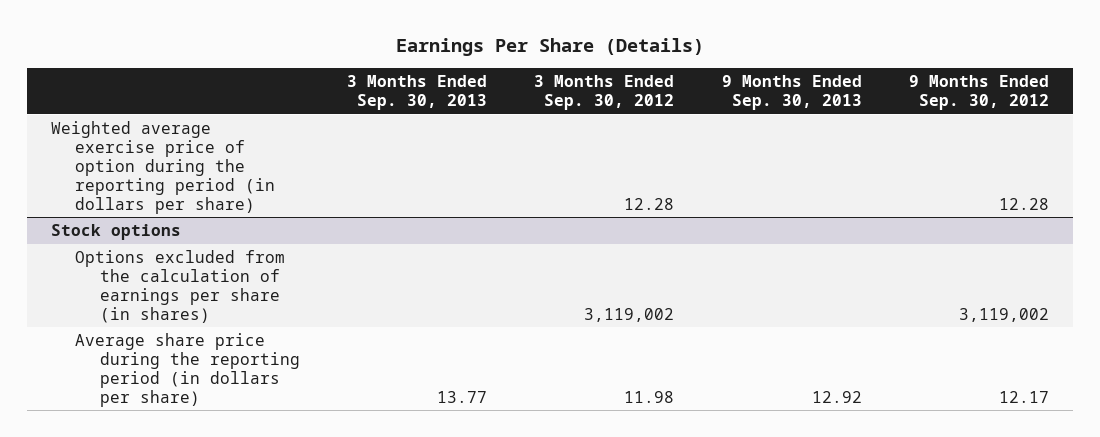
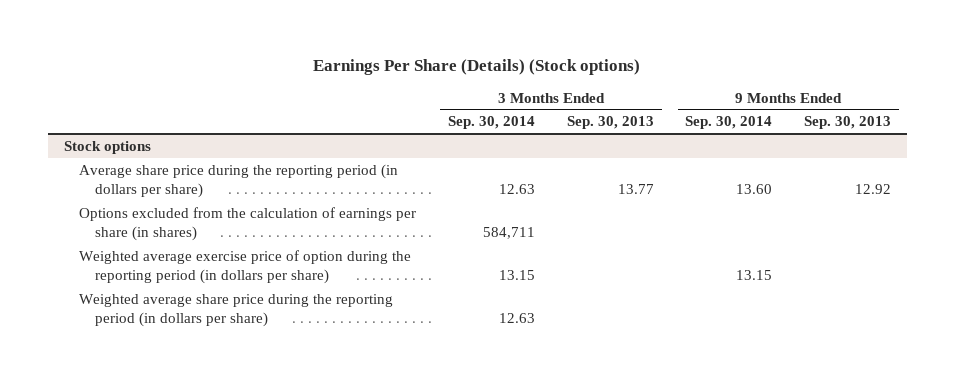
[395,38,704,57] Earnings Per Share (Details) -> [313,58,641,75] Earnings Per Share (Details) (Stock options)
[534,75,675,111] 3 Months Ended Sep. 30, 2012 -> none
[909,75,1050,111] 9 Months Ended Sep. 30, 2012 -> none
none -> [447,116,535,130] Sep. 30, 2014
none -> [685,116,773,130] Sep. 30, 2014
[50,121,276,214] Weighted average exercise price of option during the reporting period (in dollars per share) -> none
[75,250,286,323] Options excluded from the calculation of earnings per share (in shares) -> [79,206,417,241] Options excluded from the calculation of earnings per share (in shares)
none -> [79,249,412,284] Weighted average exercise price of option during the reporting period (in dollars per share)
none -> [79,293,394,327] Weighted average share price during the reporting period (in dollars per share)

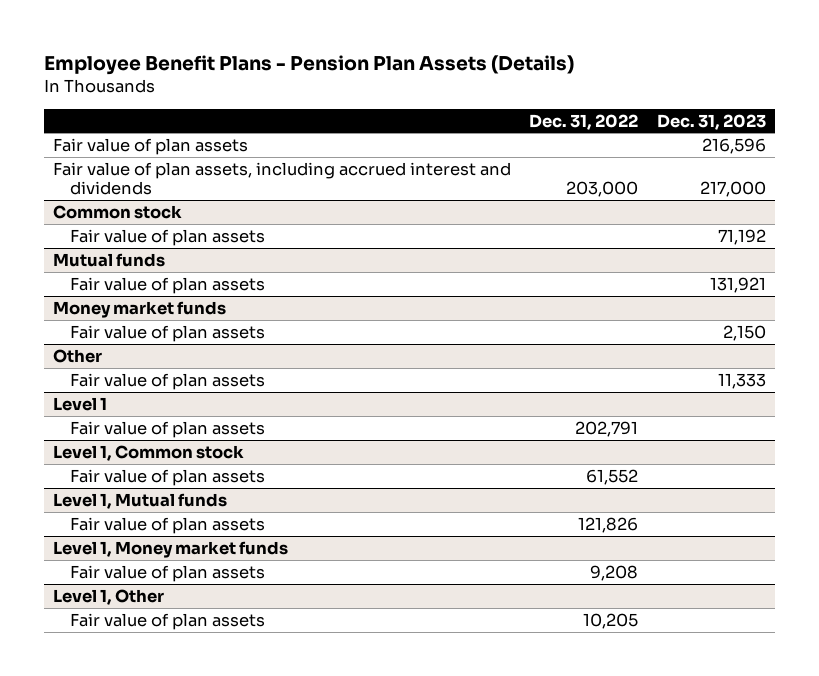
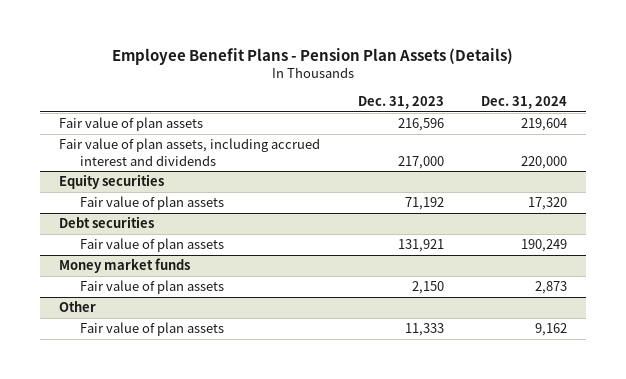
[529,113,639,130] Dec. 31, 2022 -> none
none -> [481,96,568,110] Dec. 31, 2024
[52,204,182,219] Common stock -> [59,174,165,190] Equity securities
[52,252,165,267] Mutual funds -> [59,216,155,229] Debt securities
[52,396,107,411] Level 1 -> none
[70,420,266,438] Fair value of plan assets -> none
[52,444,244,461] Level 1, Common stock -> none
[70,468,266,486] Fair value of plan assets -> none
[52,492,227,509] Level 1, Mutual funds -> none
[70,516,266,534] Fair value of plan assets -> none
[52,540,288,558] Level 1, Money market funds -> none
[70,564,266,582] Fair value of plan assets -> none
[52,588,164,605] Level 1, Other -> none
[70,612,266,630] Fair value of plan assets -> none

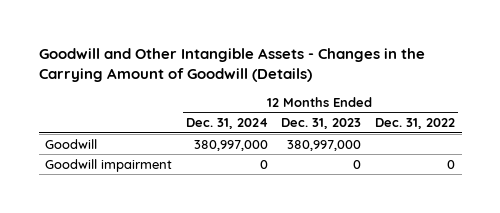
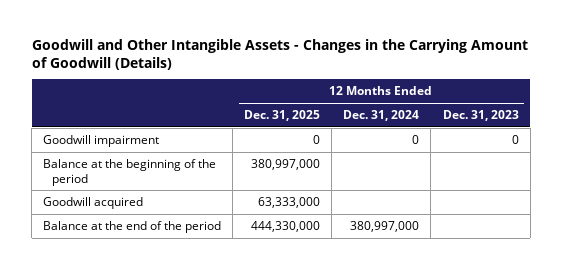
[374,118,455,130] Dec. 31, 2022 -> none
none -> [244,110,321,122] Dec. 31, 2025
[45,138,98,149] Goodwill -> none
none -> [43,159,217,186] Balance at the beginning of the period
none -> [43,197,144,210] Goodwill acquired
none -> [43,221,222,234] Balance at the end of the period

